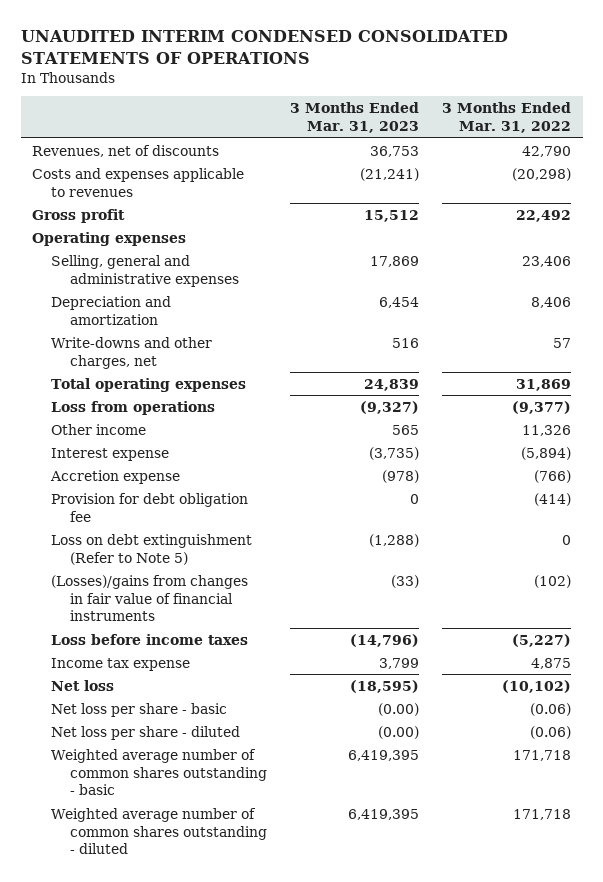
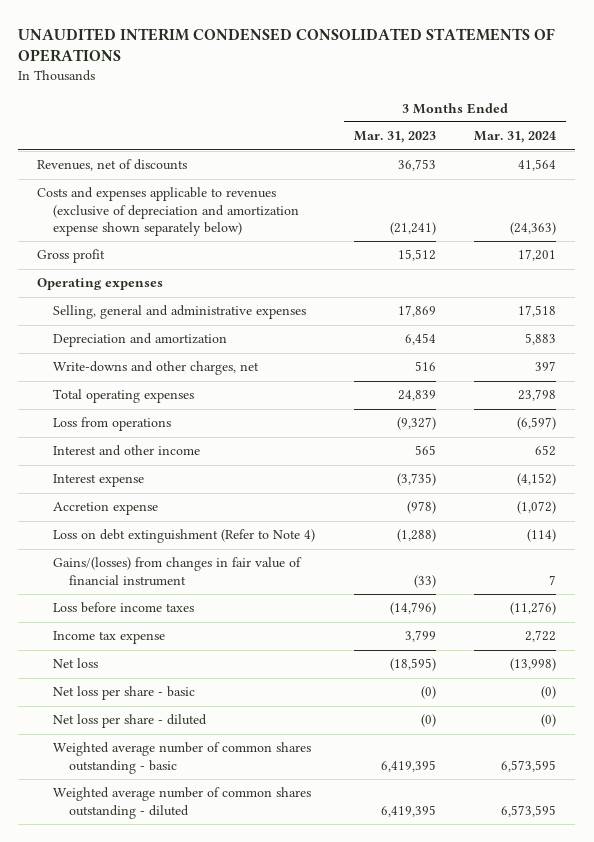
[441,102,571,133] 3 Months Ended Mar. 31, 2022 -> none
none -> [474,131,557,144] Mar. 31, 2024
[32,167,245,197] Costs and expenses applicable to revenues -> [37,187,300,236] Costs and expenses applicable to revenues (exclusive of depreciation and amortization expense shown separately below)
[51,423,147,435] Other income -> [53,445,201,457] Interest and other income
[51,492,249,522] Provision for debt obligation fee -> none
[51,533,253,565] Loss on debt extinguishment (Refer to Note 5) -> [53,529,316,544] Loss on debt extinguishment (Refer to Note 4)
[51,574,249,622] (Losses)/gains from changes in fair value of financial instruments -> [53,557,303,586] Gains/(losses) from changes in fair value of financial instrument
[377,702,419,716] (0.00) -> [420,686,436,700] (0)
[377,725,419,739] (0.00) -> [420,714,436,728] (0)

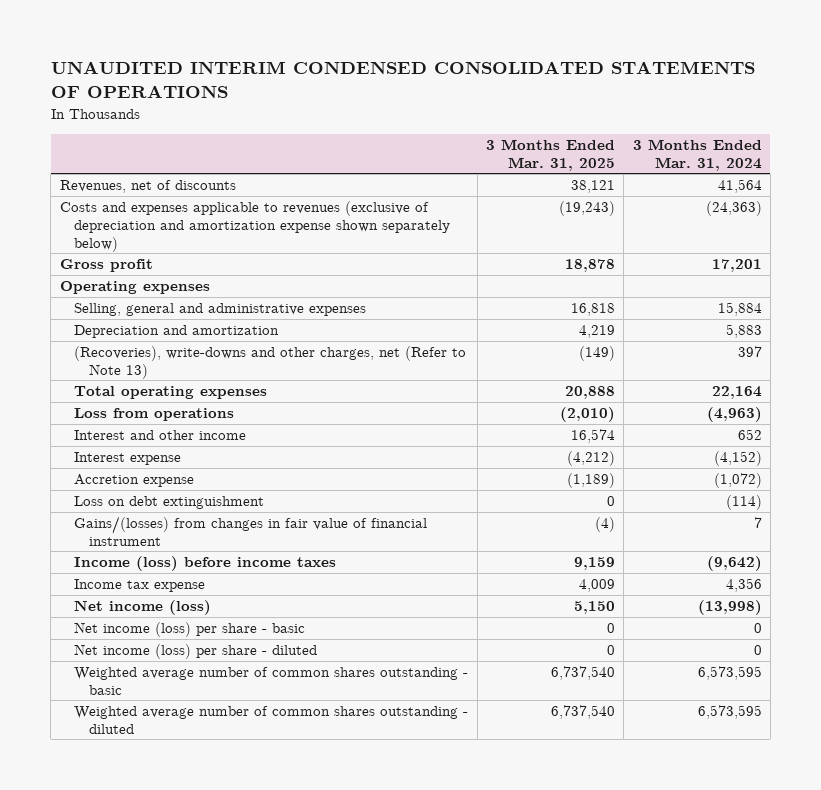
[353,131,436,144] Mar. 31, 2023 -> none
none -> [485,138,615,171] 3 Months Ended Mar. 31, 2025
[518,305,557,318] 17,518 -> [717,302,762,317] 15,884
[53,361,260,376] Write-downs and other charges, net -> [74,346,467,379] (Recoveries), write-downs and other charges, net (Refer to Note 13)
[518,389,557,402] 23,798 -> [711,386,762,400] 22,164
[517,417,557,431] (6,597) -> [706,407,762,423] (4,963)
[53,529,316,544] Loss on debt extinguishment (Refer to Note 4) -> [74,496,265,510] Loss on debt extinguishment
[53,602,195,614] Loss before income taxes -> [74,556,337,572] Income (loss) before income taxes
[510,602,557,616] (11,276) -> [706,556,762,572] (9,642)
[525,630,557,643] 2,722 -> [725,578,762,593] 4,356
[53,658,99,669] Net loss -> [74,600,212,616] Net income (loss)
[53,686,196,701] Net loss per share - basic -> [74,622,306,638] Net income (loss) per share - basic
[541,686,557,700] (0) -> [753,623,762,634] 0
[53,714,208,729] Net loss per share - diluted -> [74,644,318,660] Net income (loss) per share - diluted
[541,714,557,728] (0) -> [753,645,762,656] 0

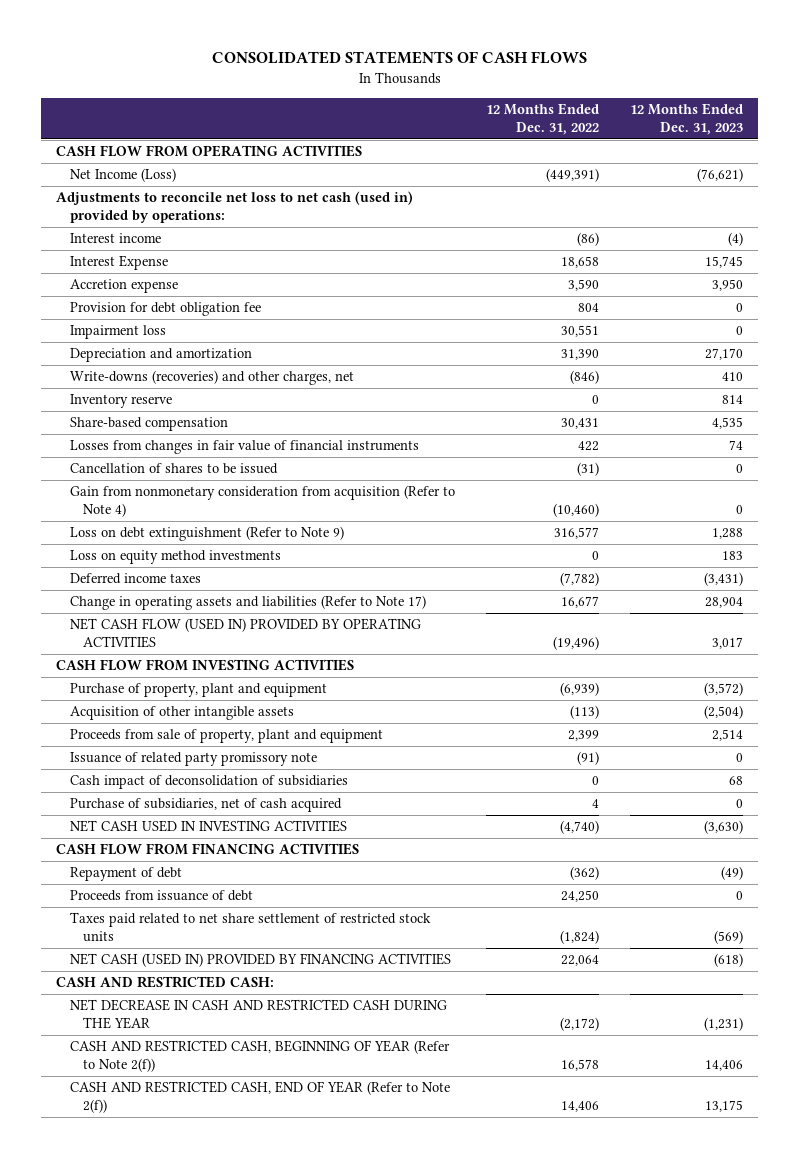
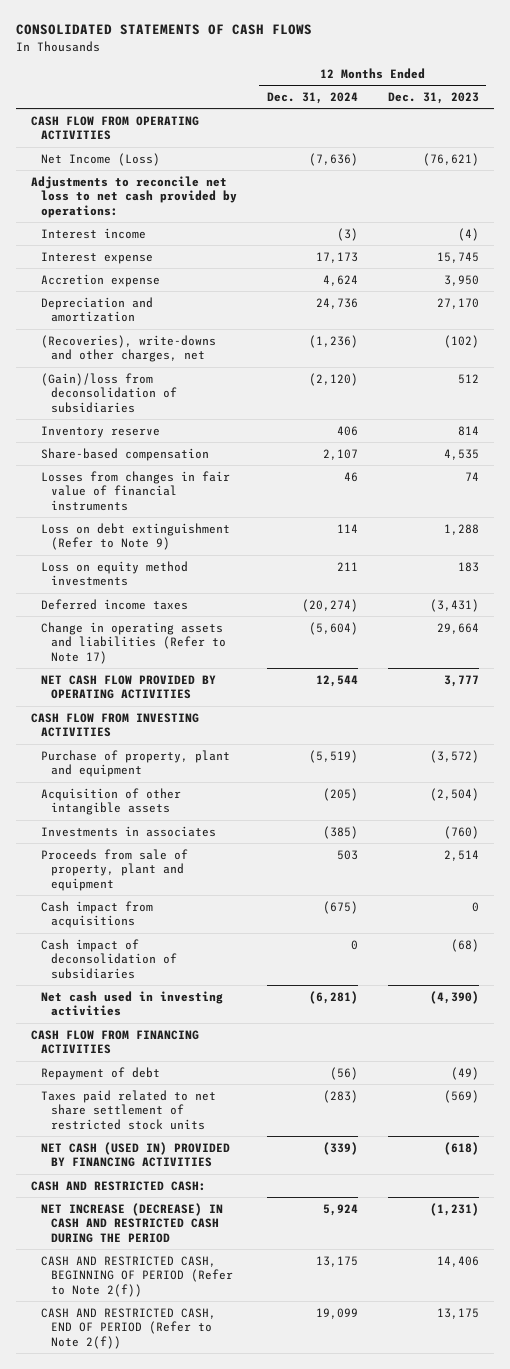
[485,102,599,136] 12 Months Ended Dec. 31, 2022 -> none
none -> [266,91,358,104] Dec. 31, 2024
[56,191,414,224] Adjustments to reconcile net loss to net cash (used in) provided by operations: -> [30,175,238,218] Adjustments to reconcile net loss to net cash provided by operations:
[69,255,168,271] Interest Expense -> [41,251,154,264] Interest expense
[69,302,261,317] Provision for debt obligation fee -> none
[69,325,166,340] Impairment loss -> none
[69,370,354,386] Write-downs (recoveries) and other charges, net -> [41,334,217,363] (Recoveries), write-downs and other charges, net
[721,372,743,382] 410 -> [443,334,479,348] (102)
none -> [41,372,178,413] (Gain)/loss from deconsolidation of subsidiaries
[69,463,278,475] Cancellation of shares to be issued -> none
[69,485,455,518] Gain from nonmonetary consideration from acquisition (Refer to Note 4) -> none
[704,597,743,609] 28,904 -> [436,622,479,634] 29,664
[69,618,421,649] NET CASH FLOW (USED IN) PROVIDED BY OPERATING ACTIVITIES -> [41,674,217,700] NET CASH FLOW PROVIDED BY OPERATING ACTIVITIES
[711,637,743,650] 3,017 -> [443,674,479,687] 3,777
none -> [41,825,217,837] Investments in associates
[69,752,317,767] Issuance of related party promissory note -> none
[69,798,342,813] Purchase of subsidiaries, net of cash acquired -> none
none -> [41,900,154,929] Cash impact from acquisitions
[728,776,743,786] 68 -> [450,938,479,952] (68)
[69,820,347,833] NET CASH USED IN INVESTING ACTIVITIES -> [41,990,224,1017] Net cash used in investing activities
[703,820,743,835] (3,630) -> [429,990,479,1004] (4,390)
[69,890,253,902] Proceeds from issuance of debt -> none
[69,999,447,1030] NET DECREASE IN CASH AND RESTRICTED CASH DURING THE YEAR -> [41,1202,224,1243] NET INCREASE (DECREASE) IN CASH AND RESTRICTED CASH DURING THE PERIOD
[69,1040,450,1073] CASH AND RESTRICTED CASH, BEGINNING OF YEAR (Refer to Note 2(f)) -> [41,1255,234,1297] CASH AND RESTRICTED CASH, BEGINNING OF PERIOD (Refer to Note 2(f))
[69,1081,450,1114] CASH AND RESTRICTED CASH, END OF YEAR (Refer to Note 2(f)) -> [41,1307,217,1349] CASH AND RESTRICTED CASH, END OF PERIOD (Refer to Note 2(f))

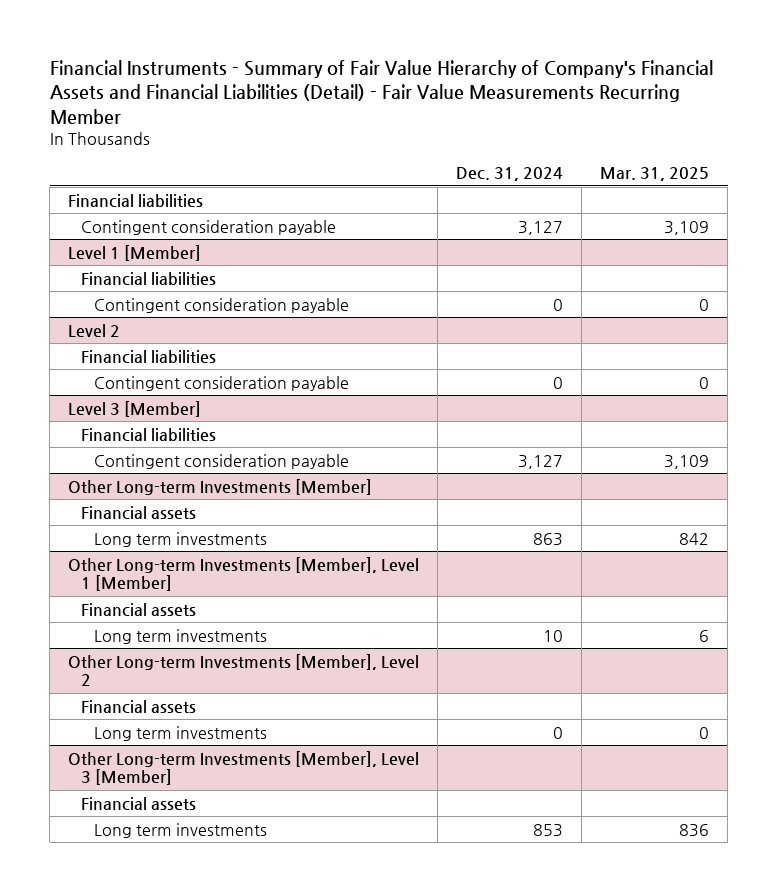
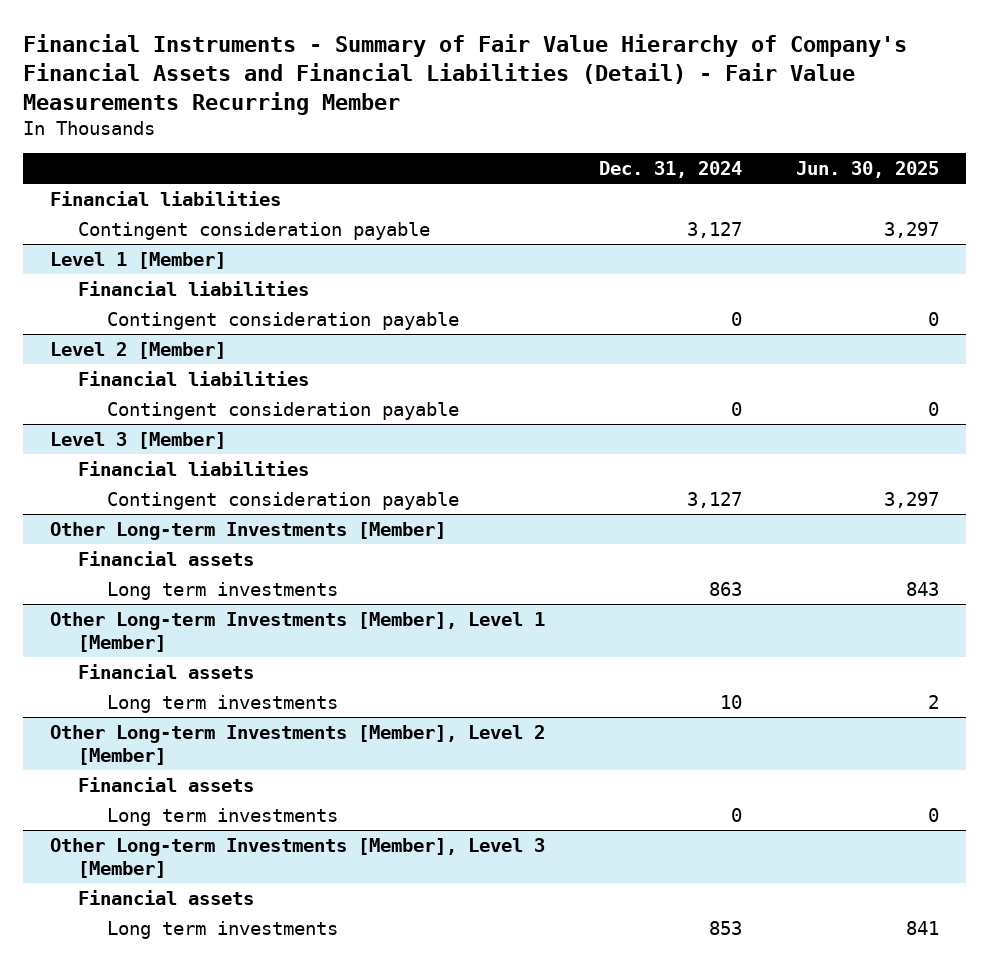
[600,167,710,182] Mar. 31, 2025 -> none
none -> [795,160,939,178] Jun. 30, 2025
[68,323,121,337] Level 2 -> [49,341,226,359] Level 2 [Member]
[68,653,420,687] Other Long-term Investments [Member], Level 2 -> [49,724,545,766] Other Long-term Investments [Member], Level 2 [Member]

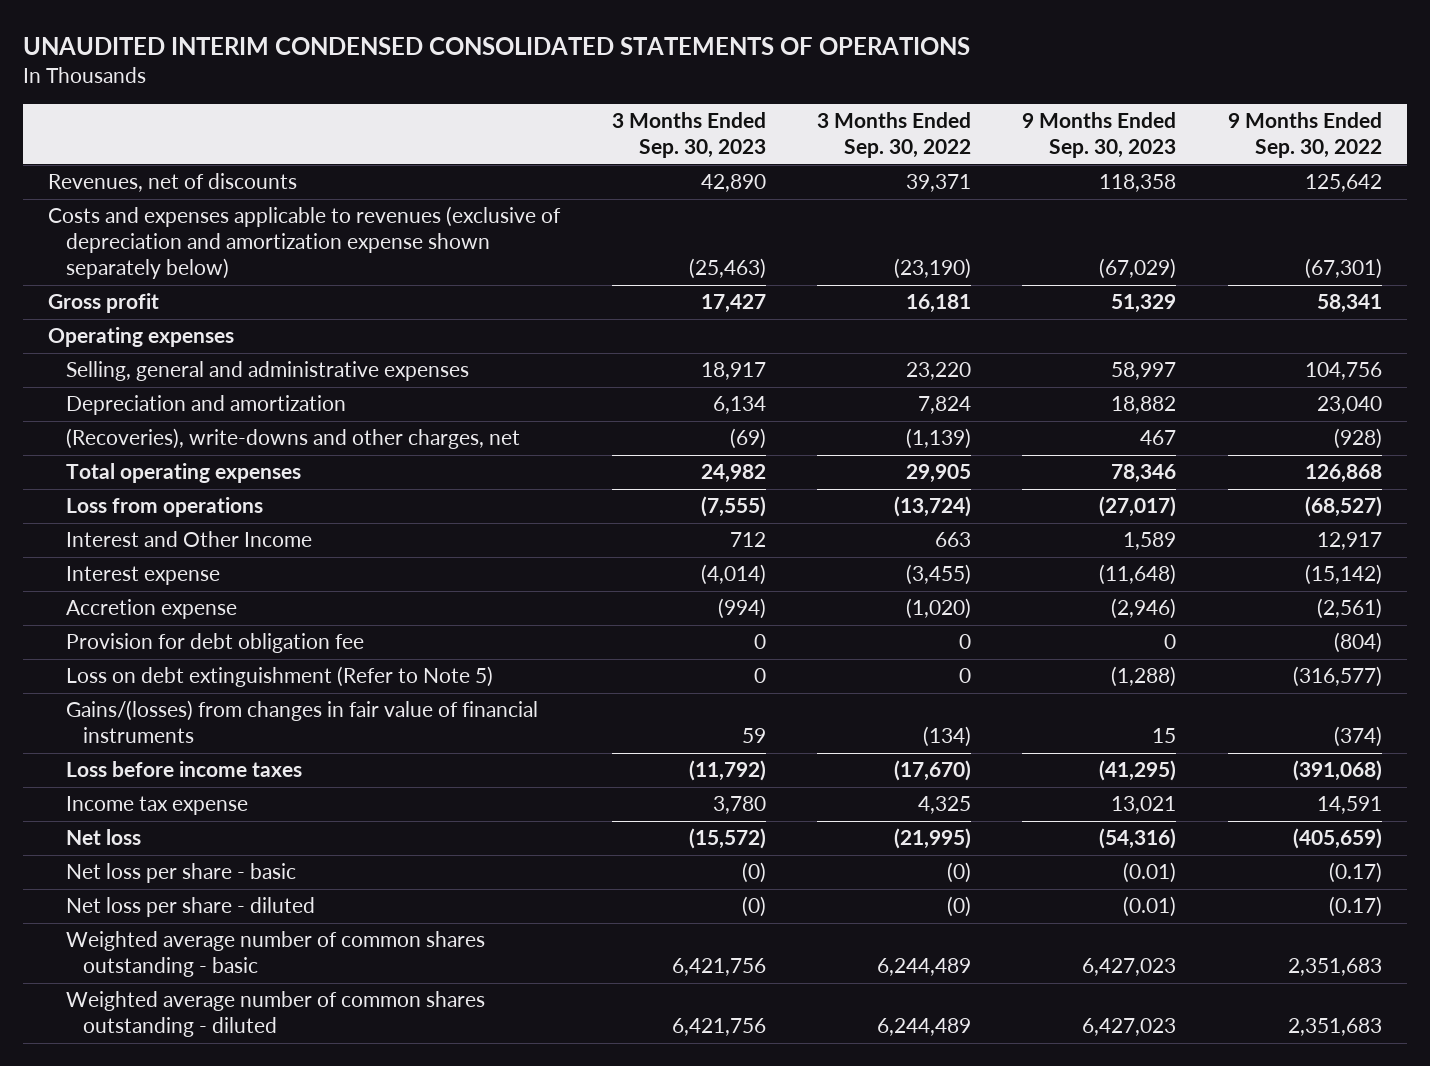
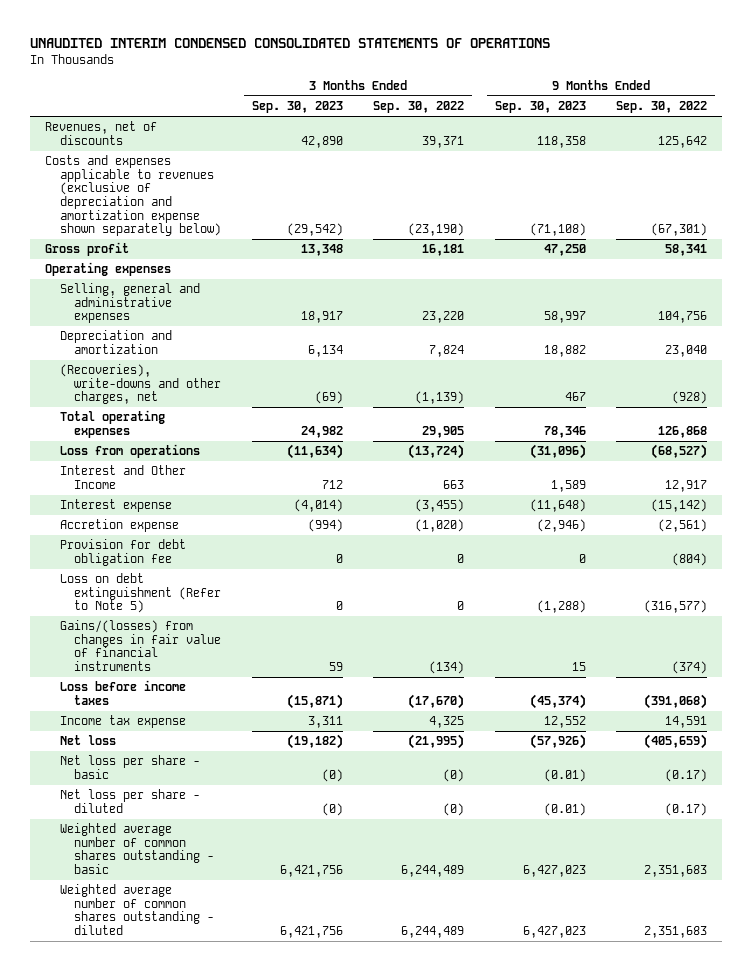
[688,258,766,280] (25,463) -> [286,223,343,237] (29,542)
[1099,258,1177,280] (67,029) -> [529,223,586,237] (71,108)
[700,294,766,314] 17,427 -> [300,244,343,257] 13,348
[1111,294,1177,314] 51,329 -> [543,244,586,257] 47,250
[700,496,766,518] (7,555) -> [286,444,343,460] (11,634)
[1099,496,1177,518] (27,017) -> [529,444,586,460] (31,096)
[688,760,766,782] (11,792) -> [286,693,343,709] (15,871)
[1099,760,1177,782] (41,295) -> [529,693,586,709] (45,374)
[712,796,766,815] 3,780 -> [307,716,343,729] 3,311
[1111,796,1177,815] 13,021 -> [543,716,586,729] 12,552
[688,828,766,850] (15,572) -> [286,734,343,750] (19,182)
[1099,828,1177,850] (54,316) -> [529,734,586,750] (57,926)

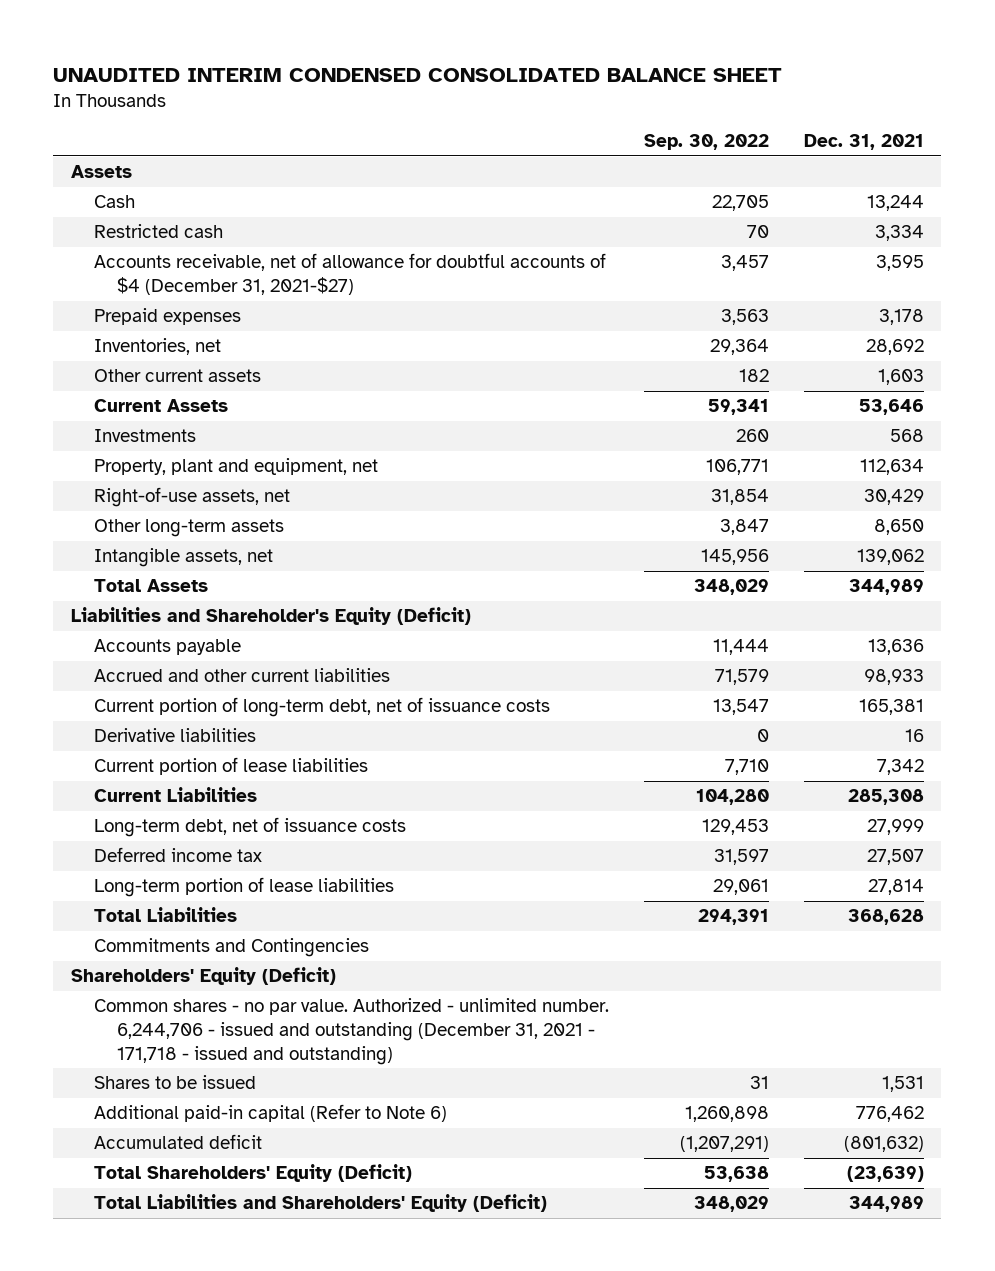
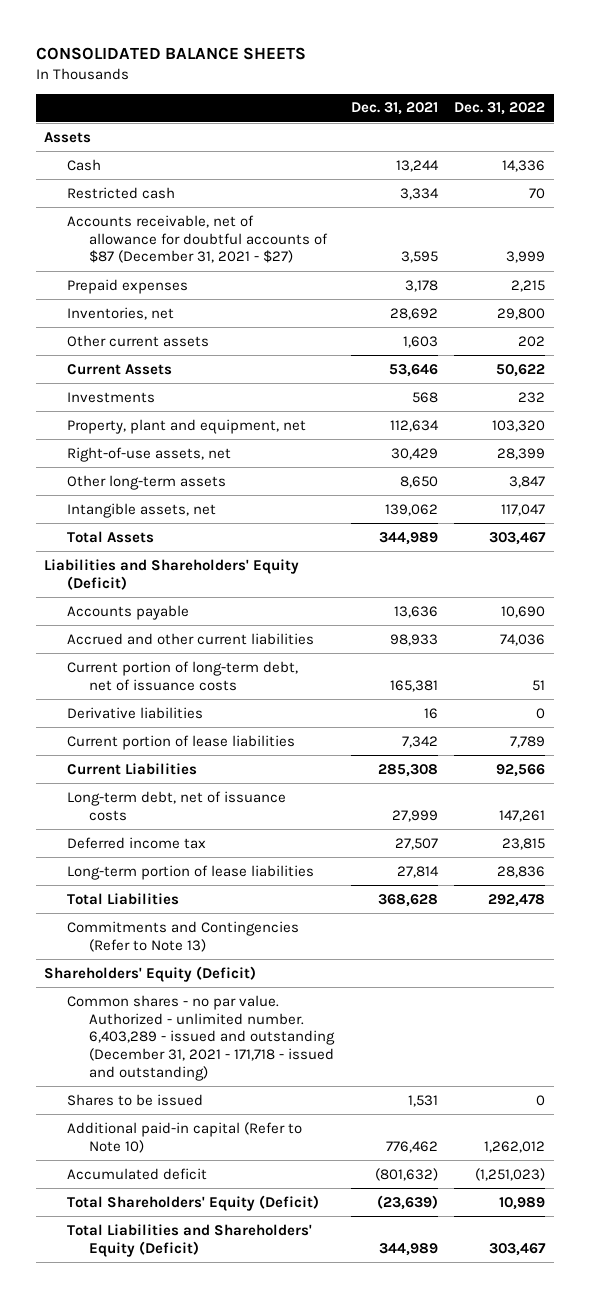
[53,68,783,83] UNAUDITED INTERIM CONDENSED CONSOLIDATED BALANCE SHEET -> [35,46,306,60] CONSOLIDATED BALANCE SHEETS
[643,134,769,151] Sep. 30, 2022 -> none
none -> [454,102,546,116] Dec. 31, 2022
[93,253,606,295] Accounts receivable, net of allowance for doubtful accounts of $4 (December 31, 2021-$27) -> [66,214,329,264] Accounts receivable, net of allowance for doubtful accounts of $87 (December 31, 2021 - $27)
[70,607,471,626] Liabilities and Shareholder's Equity (Deficit) -> [44,558,300,590] Liabilities and Shareholders' Equity (Deficit)
[93,938,369,958] Commitments and Contingencies -> [66,920,299,952] Commitments and Contingencies (Refer to Note 13)
[93,998,609,1065] Common shares - no par value. Authorized - unlimited number. 6,244,706 - issued and outstanding (December 31, 2021 - 171,718 - issued and outstanding) -> [66,994,336,1081] Common shares - no par value. Authorized - unlimited number. 6,403,289 - issued and outstanding (December 31, 2021 - 171,718 - issued and outstanding)
[93,1104,447,1123] Additional paid-in capital (Refer to Note 6) -> [66,1121,302,1153] Additional paid-in capital (Refer to Note 10)

